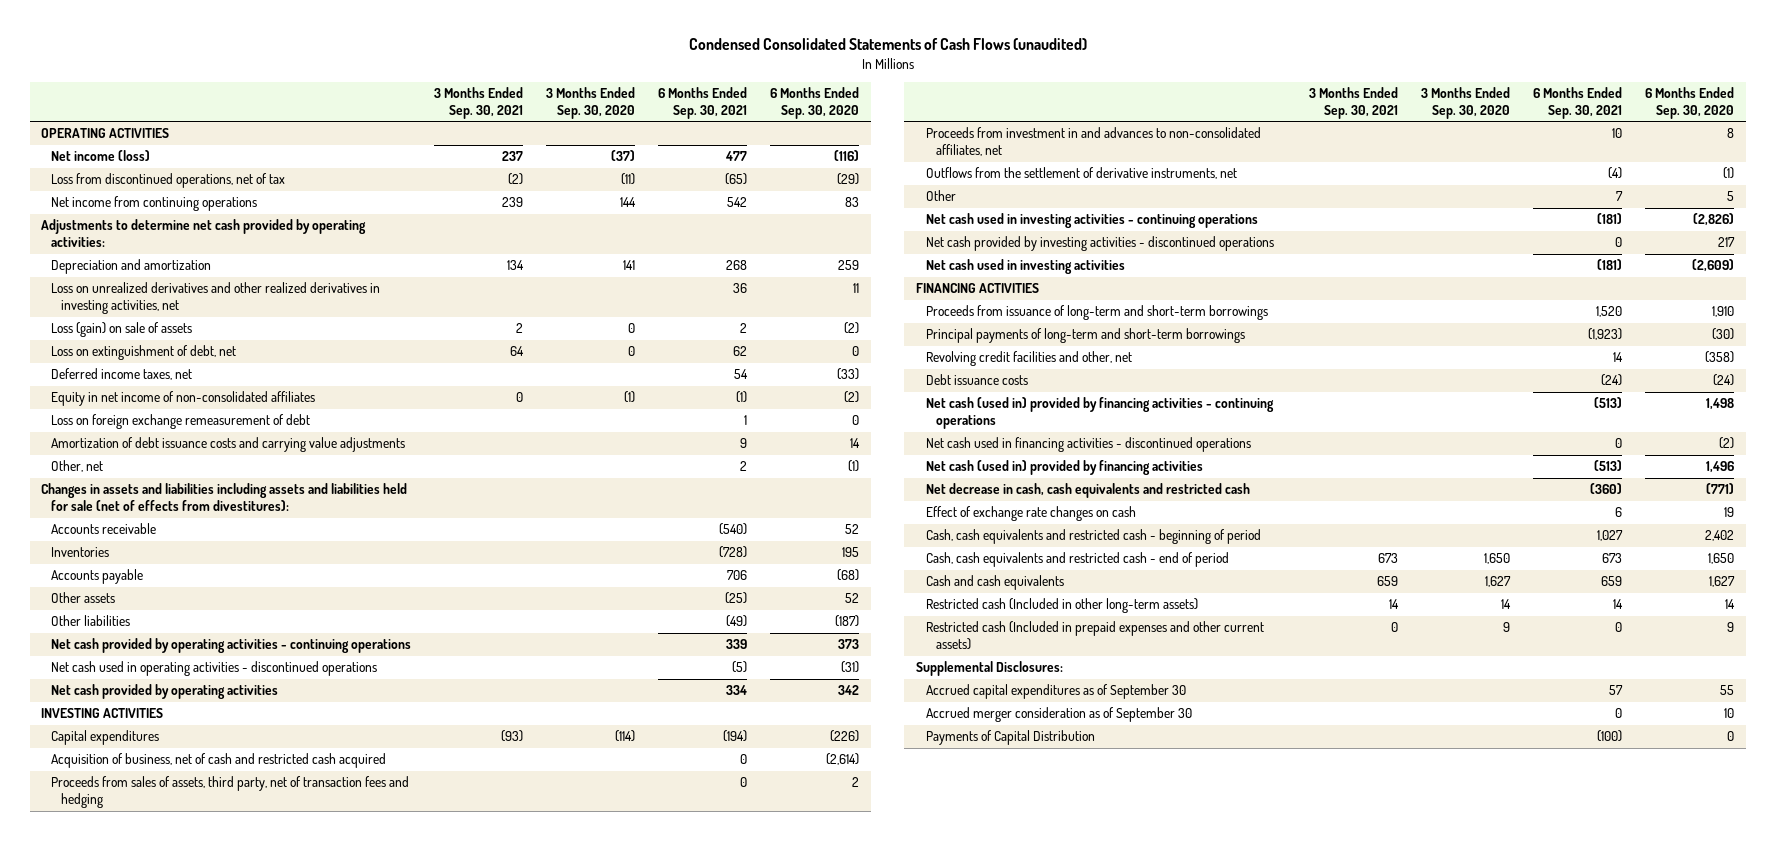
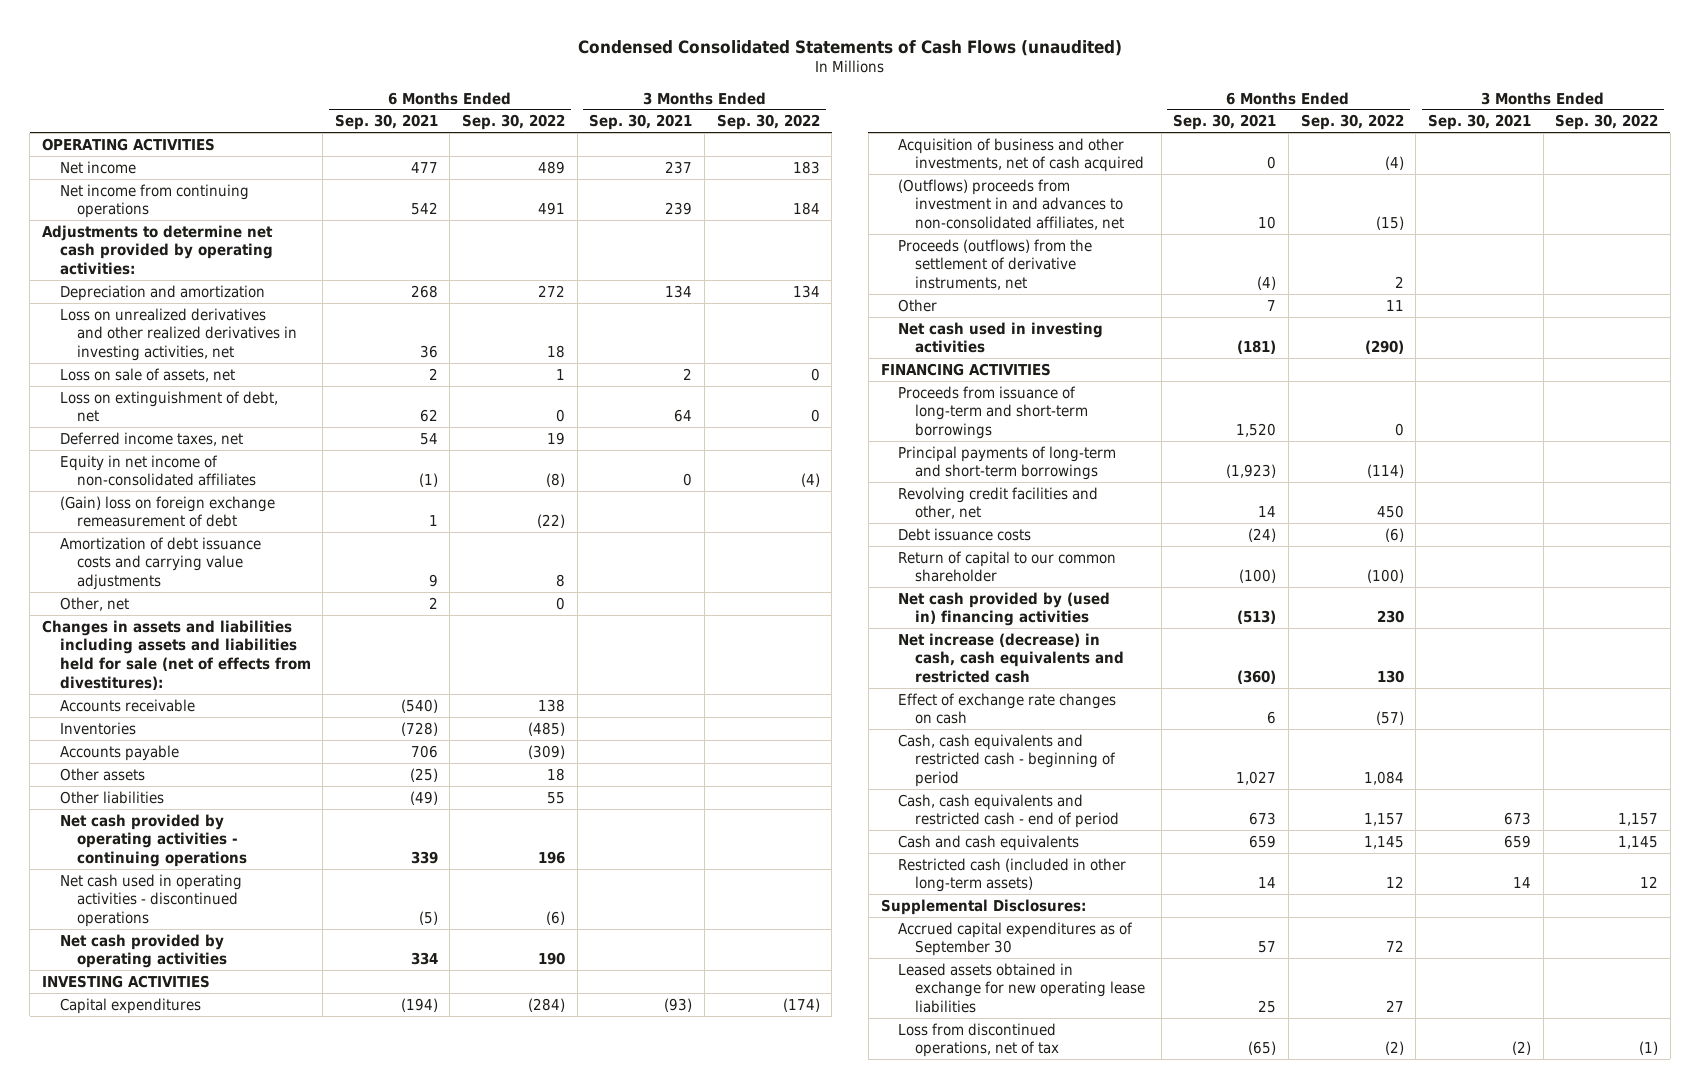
[546,87,636,119] 3 Months Ended Sep. 30, 2020 -> none
[770,87,860,119] 6 Months Ended Sep. 30, 2020 -> none
none -> [462,114,566,131] Sep. 30, 2022
none -> [716,114,820,131] Sep. 30, 2022
[51,150,151,162] Net income (loss) -> [59,160,136,174] Net income
[51,322,193,338] Loss (gain) on sale of assets -> [59,367,235,382] Loss on sale of assets, net
[51,414,311,430] Loss on foreign exchange remeasurement of debt -> [59,495,275,528] (Gain) loss on foreign exchange remeasurement of debt
[51,776,410,808] Proceeds from sales of assets, third party, net of transaction fees and hedging -> none
[51,753,387,769] Acquisition of business, net of cash and restricted cash acquired -> [897,137,1145,173] Acquisition of business and other investments, net of cash acquired
[925,127,1261,156] Proceeds from investment in and advances to non-consolidated affiliates, net -> [897,178,1125,231] (Outflows) proceeds from investment in and advances to non-consolidated affiliates, net
[925,167,1237,180] Outflows from the settlement of derivative instruments, net -> [897,238,1092,291] Proceeds (outflows) from the settlement of derivative instruments, net
[925,213,1258,229] Net cash used in investing activities - continuing operations -> none
[925,236,1274,252] Net cash provided by investing activities - discontinued operations -> none
[925,397,1274,429] Net cash (used in) provided by financing activities - continuing operations -> none
[925,437,1251,453] Net cash used in financing activities - discontinued operations -> none
none -> [897,550,1116,583] Return of capital to our common shareholder
[925,460,1203,476] Net cash (used in) provided by financing activities -> [897,591,1110,627] Net cash provided by (used in) financing activities
[925,483,1250,499] Net decrease in cash, cash equivalents and restricted cash -> [897,632,1125,684] Net increase (decrease) in cash, cash equivalents and restricted cash
[925,621,1264,650] Restricted cash (Included in prepaid expenses and other current assets) -> none
[925,598,1198,614] Restricted cash (Included in other long-term assets) -> [897,857,1126,893] Restricted cash (included in other long-term assets)
[925,707,1192,723] Accrued merger consideration as of September 30 -> none
[925,730,1095,746] Payments of Capital Distribution -> none
none -> [897,962,1146,1014] Leased assets obtained in exchange for new operating lease liabilities
[51,173,286,189] Loss from discontinued operations, net of tax -> [897,1022,1060,1058] Loss from discontinued operations, net of tax

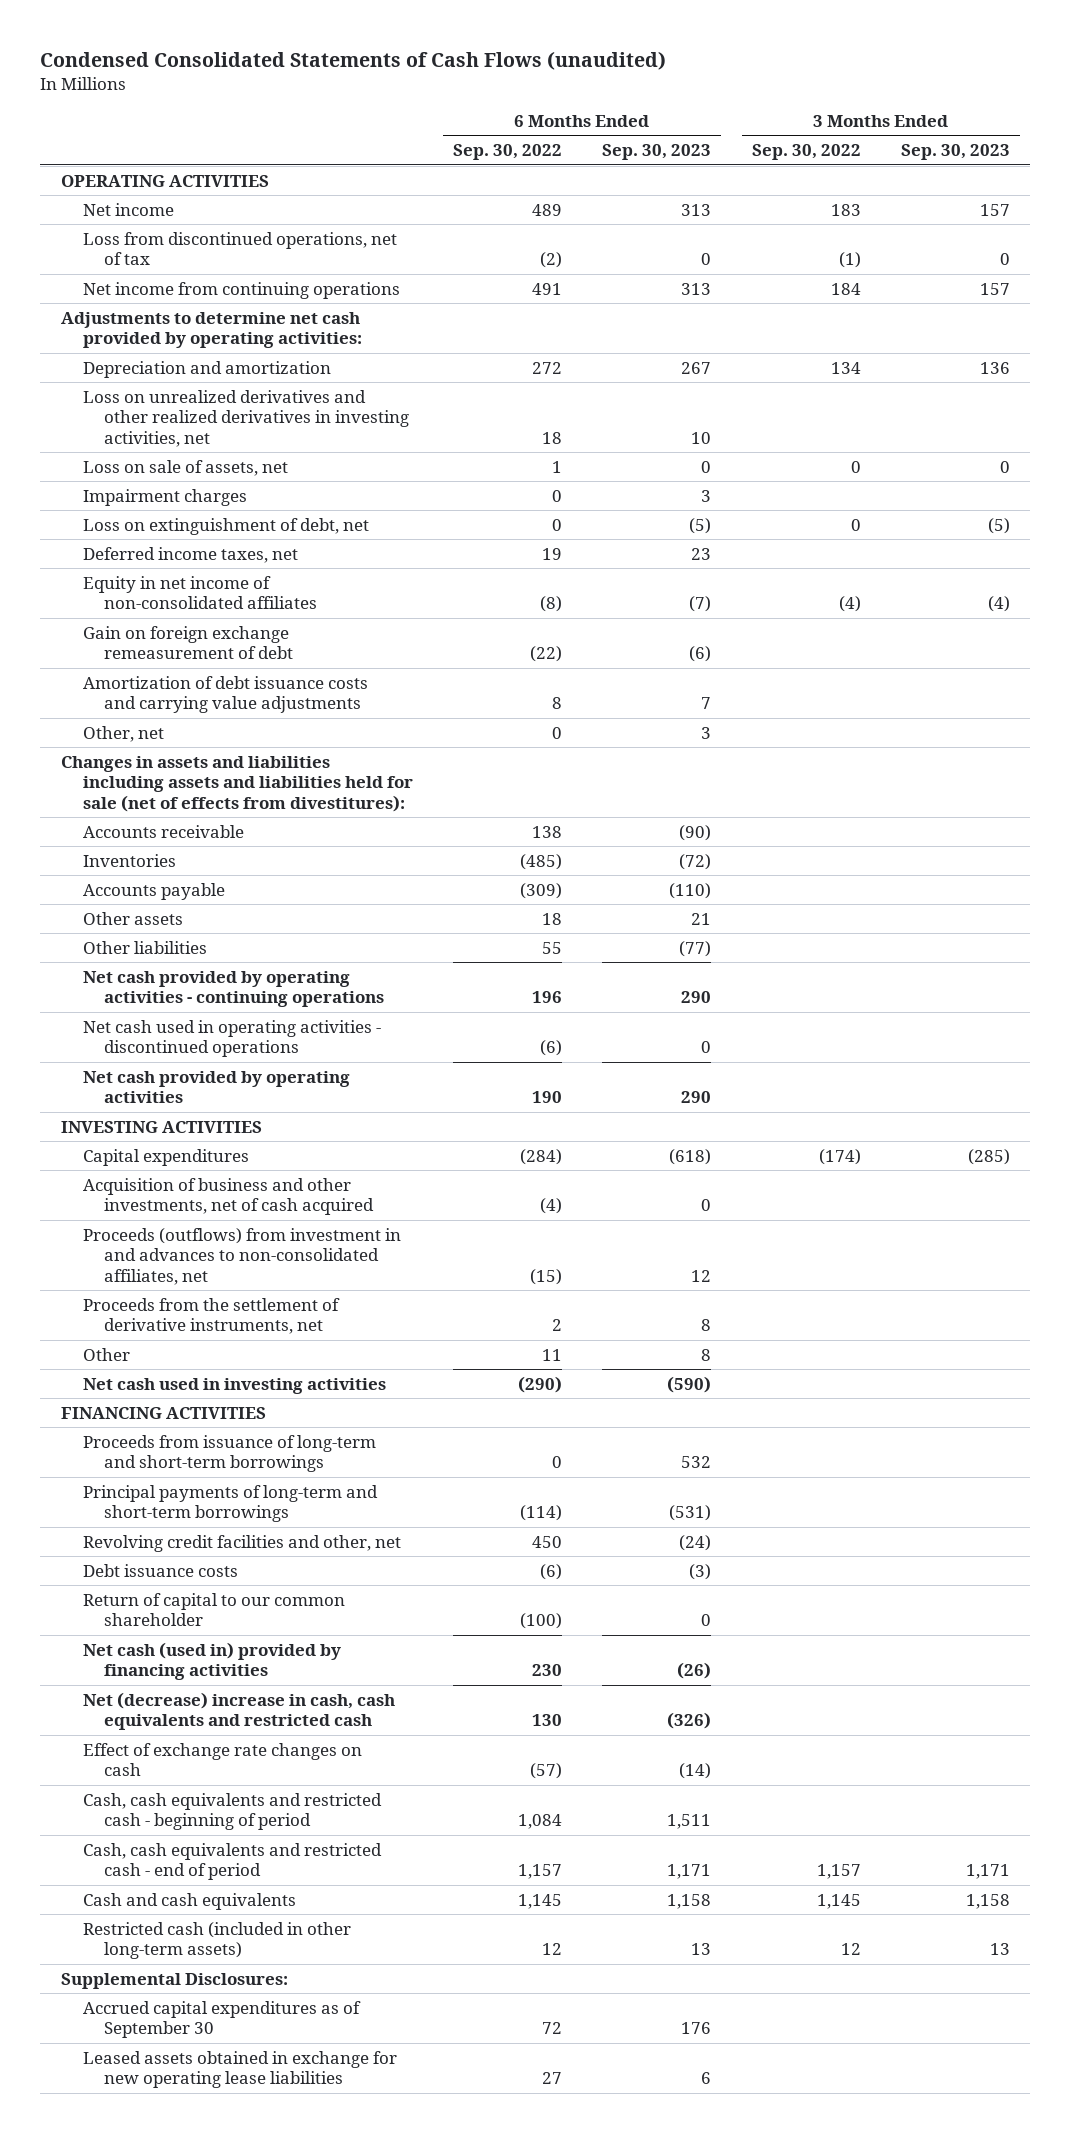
[334,114,438,131] Sep. 30, 2021 -> none
[589,114,693,131] Sep. 30, 2021 -> none
none -> [602,144,712,161] Sep. 30, 2023
none -> [901,144,1011,161] Sep. 30, 2023
[897,1022,1060,1058] Loss from discontinued operations, net of tax -> [82,231,397,266] Loss from discontinued operations, net of tax
none -> [82,488,247,506] Impairment charges
[59,495,275,528] (Gain) loss on foreign exchange remeasurement of debt -> [82,625,294,660] Gain on foreign exchange remeasurement of debt
[897,178,1125,231] (Outflows) proceeds from investment in and advances to non-consolidated affiliates, net -> [82,1227,401,1285] Proceeds (outflows) from investment in and advances to non-consolidated affiliates, net
[897,238,1092,291] Proceeds (outflows) from the settlement of derivative instruments, net -> [82,1297,340,1335] Proceeds from the settlement of derivative instruments, net
[897,591,1110,627] Net cash provided by (used in) financing activities -> [82,1641,341,1681] Net cash (used in) provided by financing activities
[897,632,1125,684] Net increase (decrease) in cash, cash equivalents and restricted cash -> [82,1691,395,1731] Net (decrease) increase in cash, cash equivalents and restricted cash

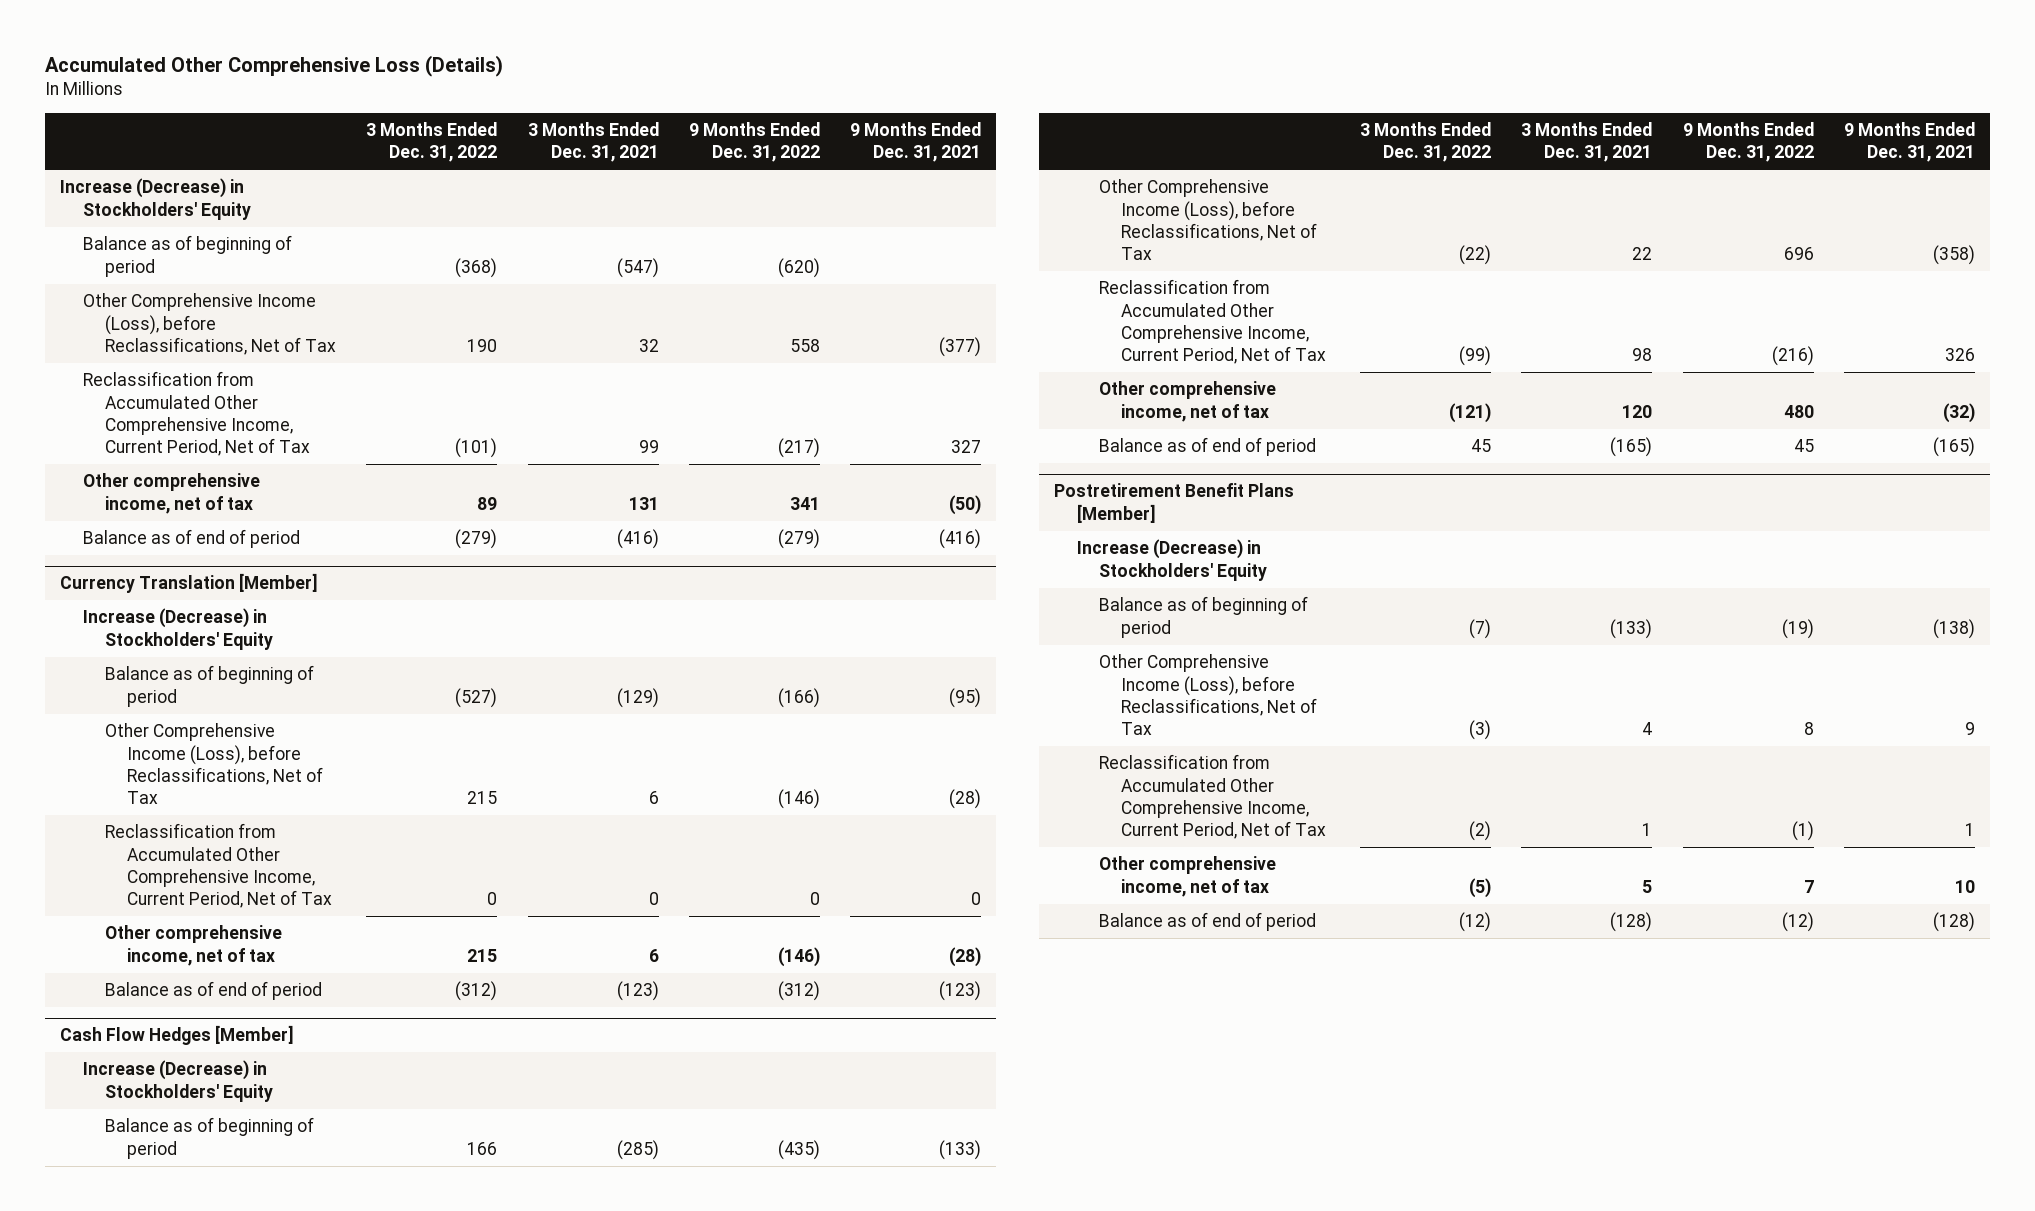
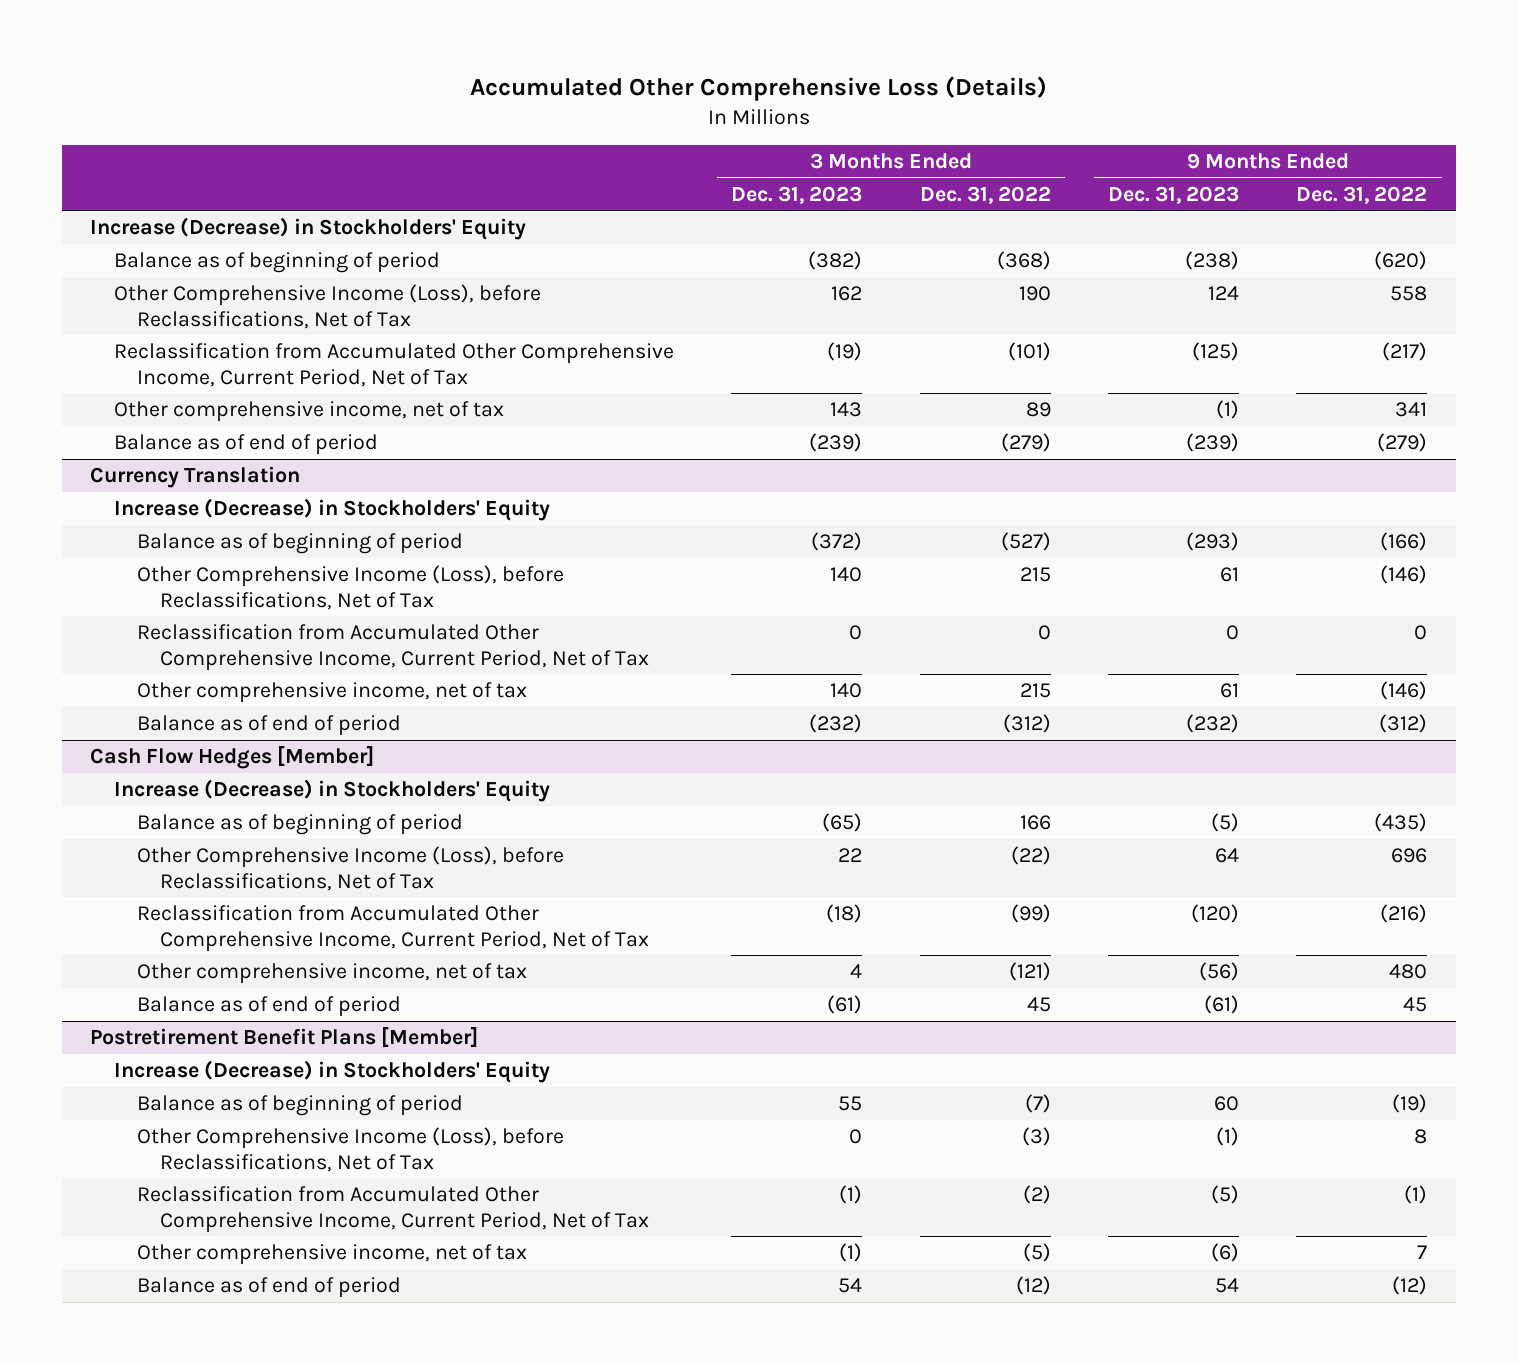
[527,121,659,163] 3 Months Ended Dec. 31, 2021 -> none
[849,121,981,163] 9 Months Ended Dec. 31, 2021 -> none
none -> [731,185,863,204] Dec. 31, 2023
none -> [1107,185,1239,204] Dec. 31, 2023
[60,573,319,594] Currency Translation [Member] -> [90,465,301,488] Currency Translation

